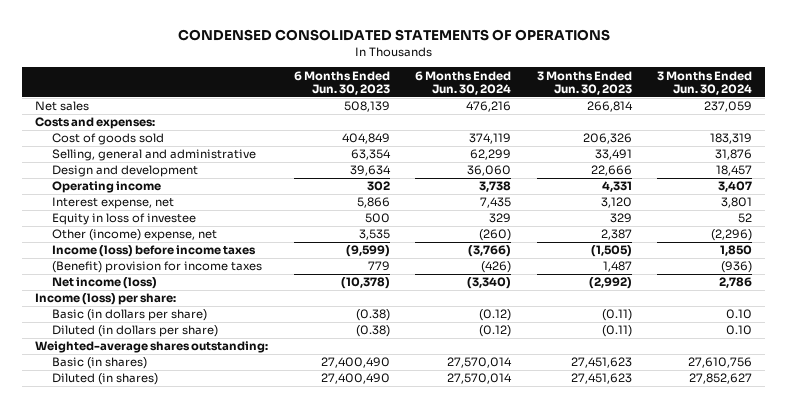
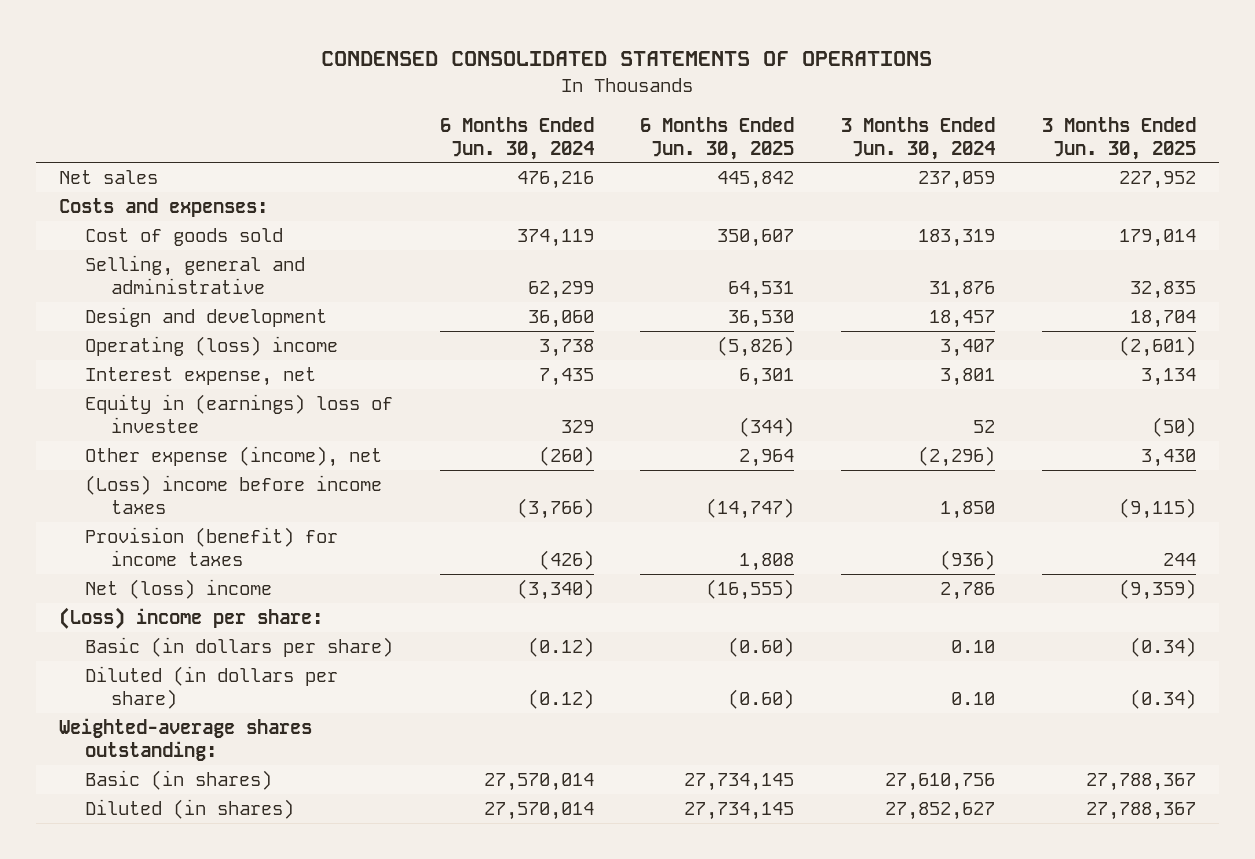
[293,70,390,96] 6 Months Ended Jun. 30, 2023 -> none
[536,70,632,96] 3 Months Ended Jun. 30, 2023 -> none
none -> [640,116,795,160] 6 Months Ended Jun. 30, 2025
none -> [1041,116,1196,160] 3 Months Ended Jun. 30, 2025
[52,181,162,194] Operating income -> [85,336,339,357] Operating (loss) income
[52,213,197,226] Equity in loss of investee -> [85,394,394,433] Equity in (earnings) loss of investee
[52,229,218,242] Other (income) expense, net -> [85,446,383,468] Other expense (income), net
[52,245,257,258] Income (loss) before income taxes -> [85,475,383,514] (Loss) income before income taxes
[52,261,263,274] (Benefit) provision for income taxes -> [85,527,339,566] Provision (benefit) for income taxes
[52,277,158,290] Net income (loss) -> [85,579,273,600] Net (loss) income
[35,293,177,306] Income (loss) per share: -> [59,607,324,630] (Loss) income per share:

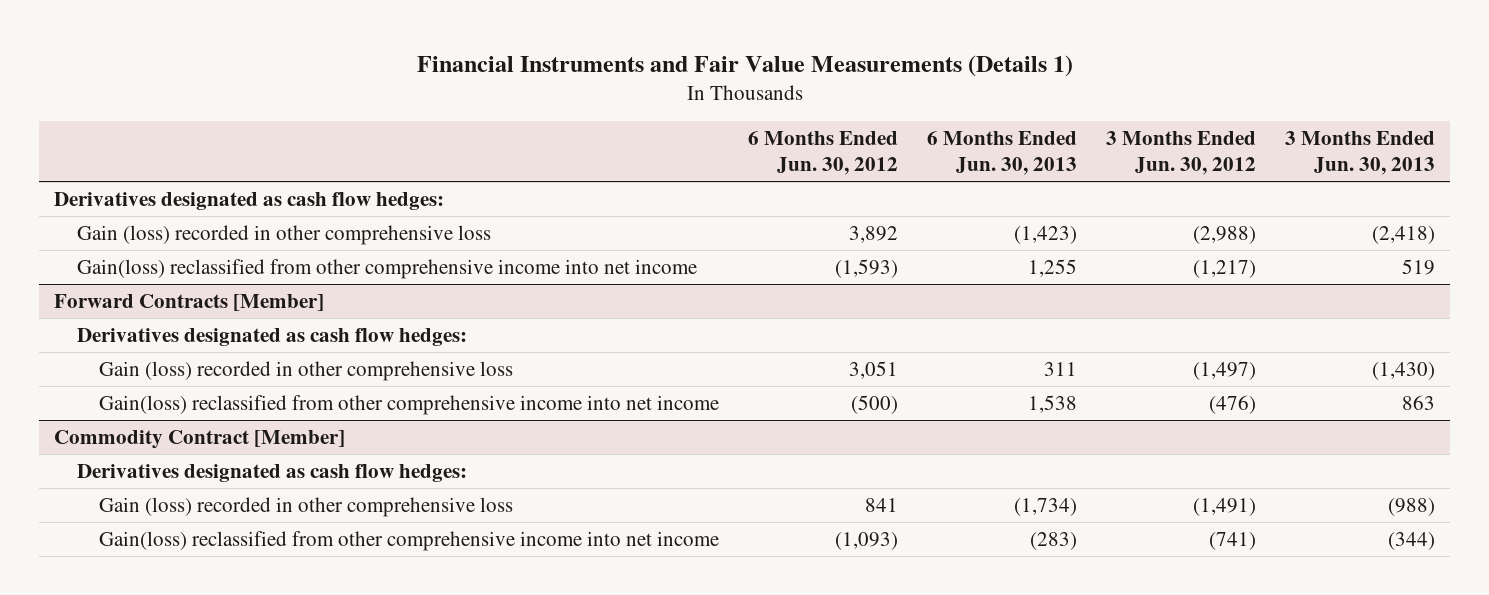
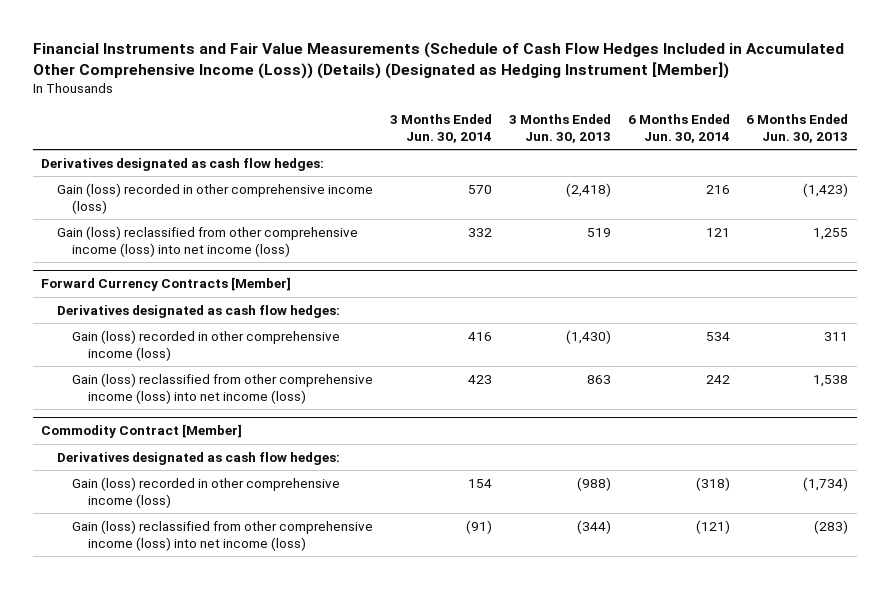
[416,54,1073,77] Financial Instruments and Fair Value Measurements (Details 1) -> [32,41,844,79] Financial Instruments and Fair Value Measurements (Schedule of Cash Flow Hedges Included in Accumulated Other Comprehensive Income (Loss)) (Details) (Designated as Hedging Instrument [Member])
[748,131,899,175] 6 Months Ended Jun. 30, 2012 -> none
[1106,131,1257,175] 3 Months Ended Jun. 30, 2012 -> none
none -> [390,114,493,144] 3 Months Ended Jun. 30, 2014
none -> [627,114,730,144] 6 Months Ended Jun. 30, 2014
[76,224,491,245] Gain (loss) recorded in other comprehensive loss -> [56,182,373,214] Gain (loss) recorded in other comprehensive income (loss)
[76,258,697,279] Gain(loss) reclassified from other comprehensive income into net income -> [56,225,358,257] Gain (loss) reclassified from other comprehensive income (loss) into net income (loss)
[53,293,324,311] Forward Contracts [Member] -> [41,277,292,292] Forward Currency Contracts [Member]
[99,360,514,381] Gain (loss) recorded in other comprehensive loss -> [72,329,341,361] Gain (loss) recorded in other comprehensive income (loss)
[99,394,720,415] Gain(loss) reclassified from other comprehensive income into net income -> [72,372,374,404] Gain (loss) reclassified from other comprehensive income (loss) into net income (loss)
[99,496,514,517] Gain (loss) recorded in other comprehensive loss -> [72,476,341,508] Gain (loss) recorded in other comprehensive income (loss)
[99,530,720,551] Gain(loss) reclassified from other comprehensive income into net income -> [72,519,374,551] Gain (loss) reclassified from other comprehensive income (loss) into net income (loss)

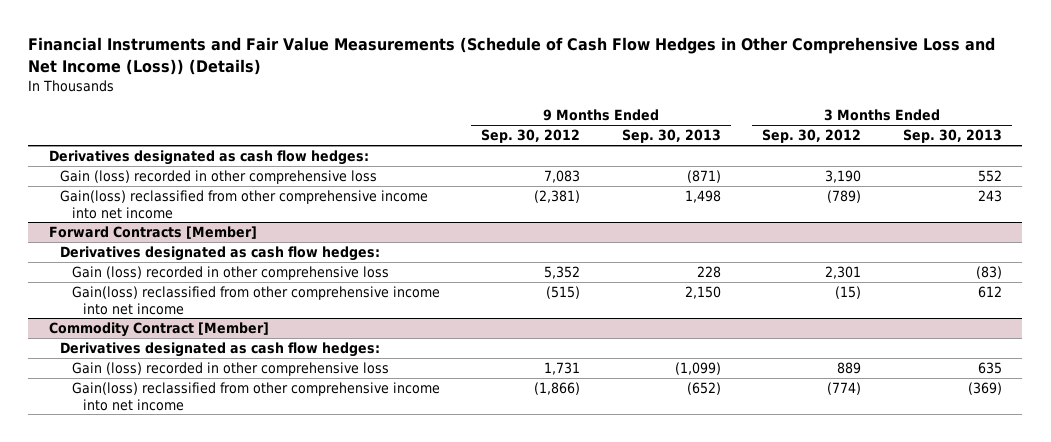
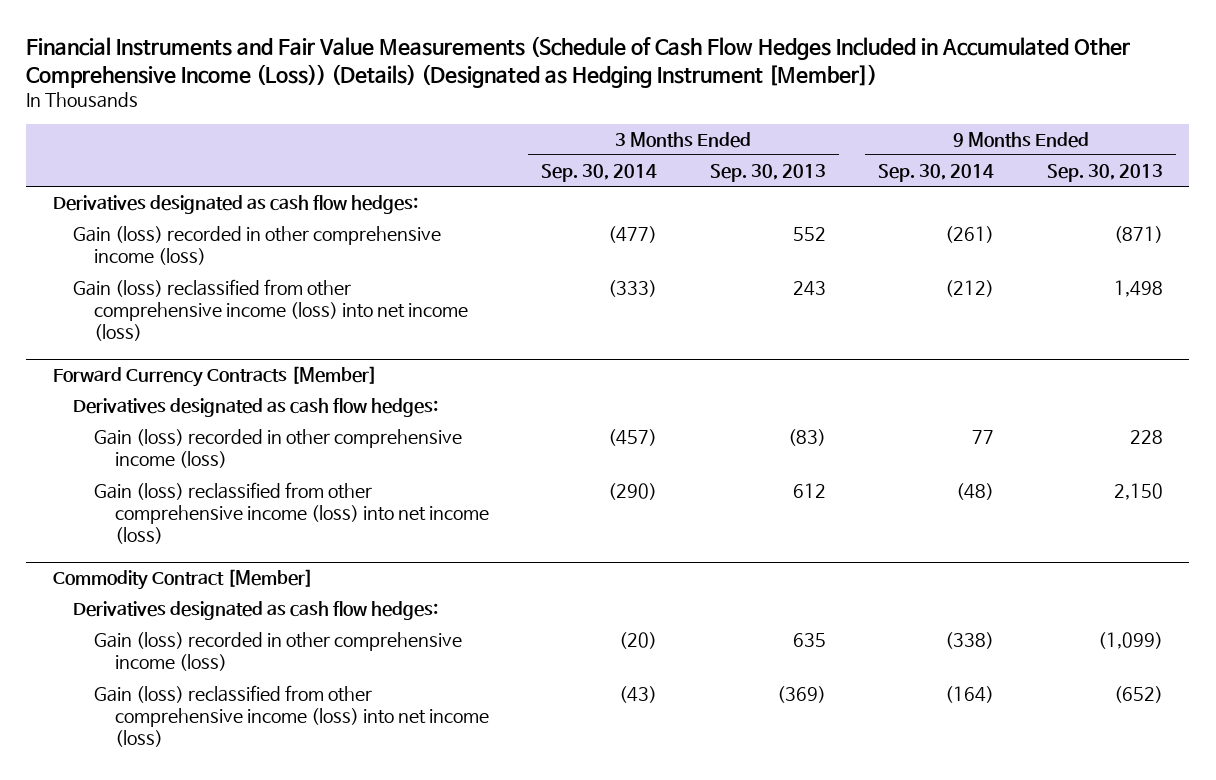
[28,37,996,76] Financial Instruments and Fair Value Measurements (Schedule of Cash Flow Hedges in Other Comprehensive Loss and Net Income (Loss)) (Details) -> [26,36,1131,88] Financial Instruments and Fair Value Measurements (Schedule of Cash Flow Hedges Included in Accumulated Other Comprehensive Income (Loss)) (Details) (Designated as Hedging Instrument [Member])
[481,129,581,144] Sep. 30, 2012 -> none
[762,129,862,144] Sep. 30, 2012 -> none
none -> [541,164,658,183] Sep. 30, 2014
none -> [878,164,995,183] Sep. 30, 2014
[60,170,378,185] Gain (loss) recorded in other comprehensive loss -> [73,226,442,266] Gain (loss) recorded in other comprehensive income (loss)
[60,190,429,219] Gain(loss) reclassified from other comprehensive income into net income -> [73,279,468,342] Gain (loss) reclassified from other comprehensive income (loss) into net income (loss)
[48,226,257,240] Forward Contracts [Member] -> [52,366,377,388] Forward Currency Contracts [Member]
[71,266,389,281] Gain (loss) recorded in other comprehensive loss -> [93,429,462,469] Gain (loss) recorded in other comprehensive income (loss)
[71,286,440,315] Gain(loss) reclassified from other comprehensive income into net income -> [93,482,489,545] Gain (loss) reclassified from other comprehensive income (loss) into net income (loss)
[71,362,389,377] Gain (loss) recorded in other comprehensive loss -> [93,632,462,672] Gain (loss) recorded in other comprehensive income (loss)
[71,382,440,411] Gain(loss) reclassified from other comprehensive income into net income -> [93,685,489,748] Gain (loss) reclassified from other comprehensive income (loss) into net income (loss)

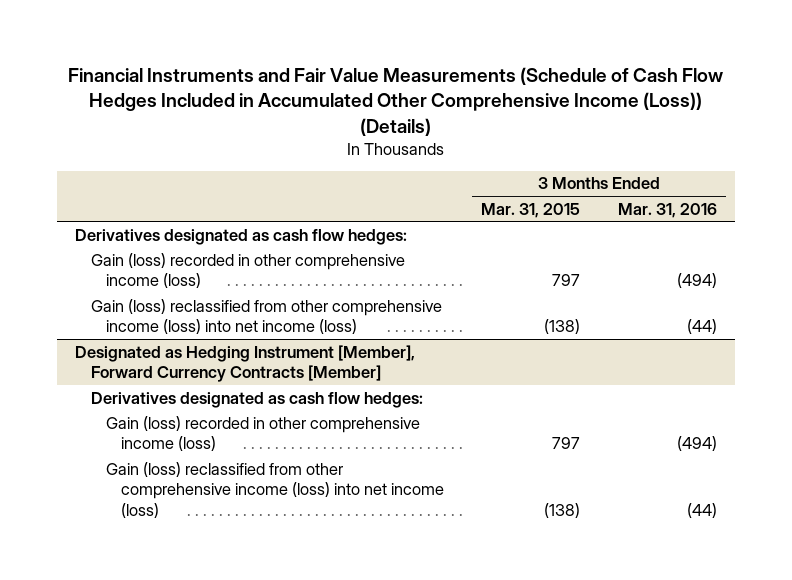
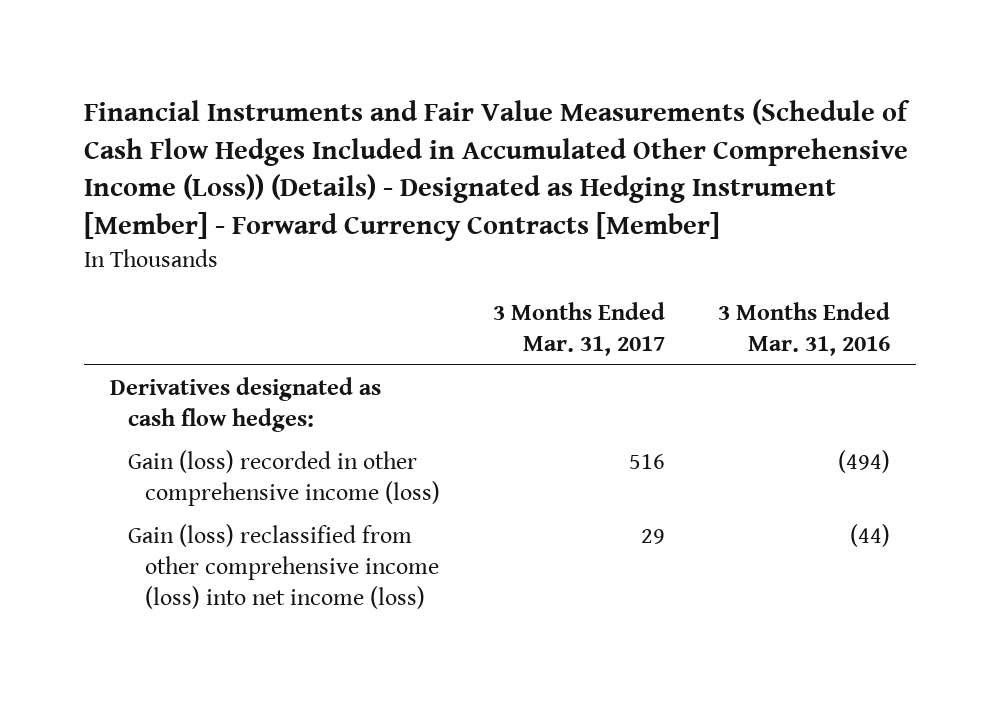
[67,66,723,136] Financial Instruments and Fair Value Measurements (Schedule of Cash Flow Hedges Included in Accumulated Other Comprehensive Income (Loss)) (Details) -> [83,99,910,242] Financial Instruments and Fair Value Measurements (Schedule of Cash Flow Hedges Included in Accumulated Other Comprehensive Income (Loss)) (Details) - Designated as Hedging Instrument [Member] - Forward Currency Contracts [Member]
[481,202,581,218] Mar. 31, 2015 -> none
none -> [492,301,665,356] 3 Months Ended Mar. 31, 2017
[75,344,416,383] Designated as Hedging Instrument [Member], Forward Currency Contracts [Member] -> none
[90,391,423,408] Derivatives designated as cash flow hedges: -> none
[105,415,420,452] Gain (loss) recorded in other comprehensive income (loss) -> none
[105,461,445,519] Gain (loss) reclassified from other comprehensive income (loss) into net income (loss) -> none

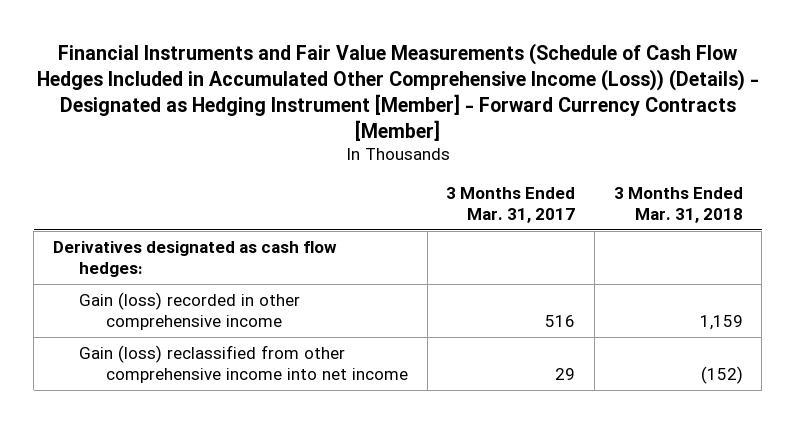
[717,301,890,356] 3 Months Ended Mar. 31, 2016 -> none
none -> [613,187,743,223] 3 Months Ended Mar. 31, 2018
[127,450,440,507] Gain (loss) recorded in other comprehensive income (loss) -> [79,291,301,330] Gain (loss) recorded in other comprehensive income
[127,524,439,610] Gain (loss) reclassified from other comprehensive income (loss) into net income (loss) -> [79,344,409,383] Gain (loss) reclassified from other comprehensive income into net income

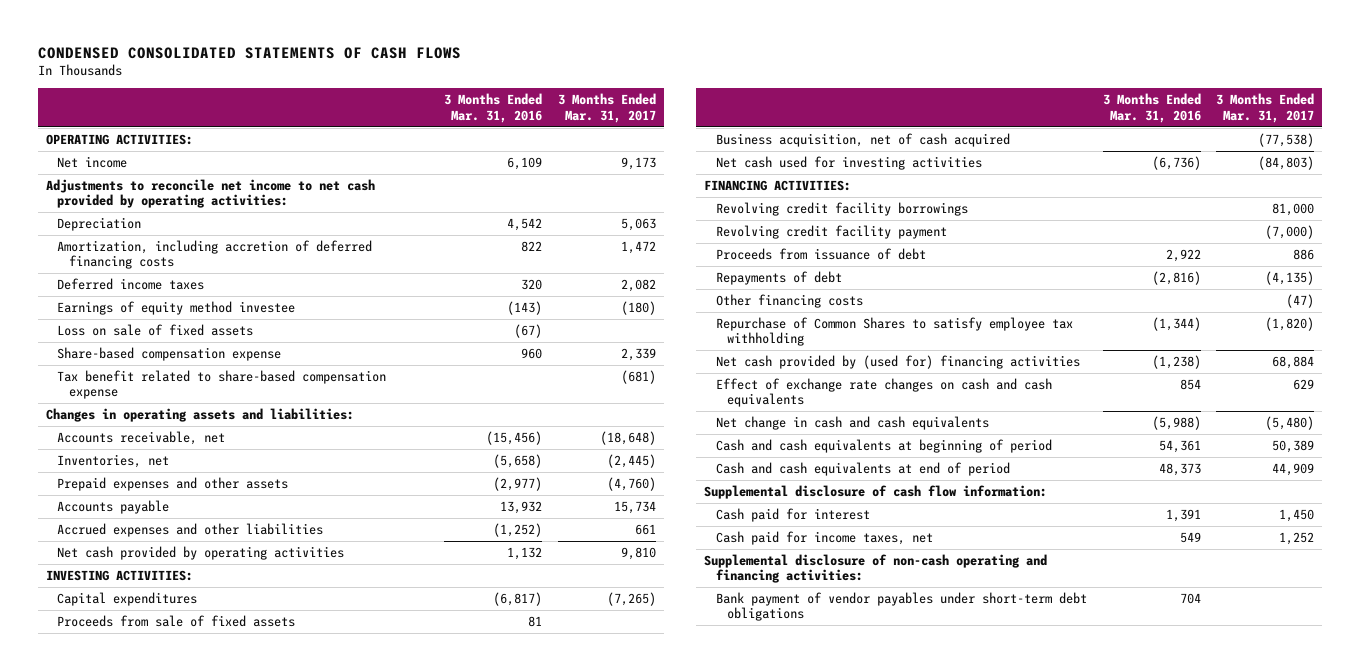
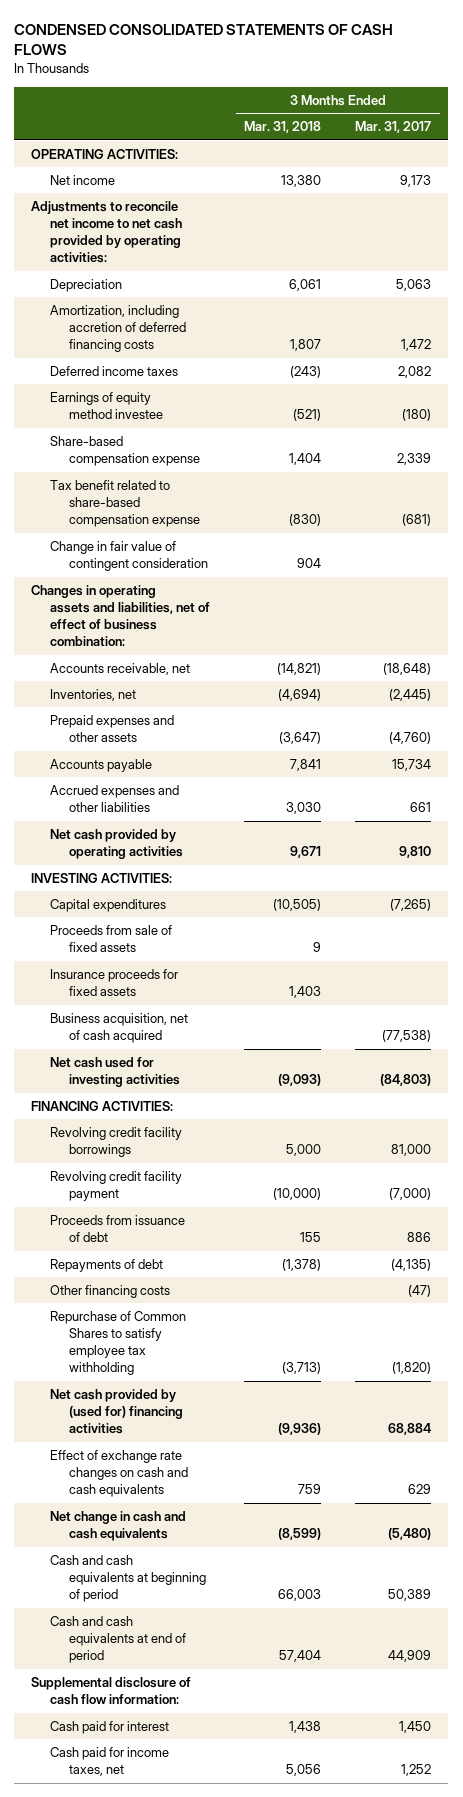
[444,93,543,123] 3 Months Ended Mar. 31, 2016 -> none
none -> [244,121,322,134] Mar. 31, 2018
[57,323,254,336] Loss on sale of fixed assets -> none
none -> [49,541,208,572] Change in fair value of contingent consideration
[45,407,354,422] Changes in operating assets and liabilities: -> [31,585,210,647] Changes in operating assets and liabilities, net of effect of business combination:
none -> [49,969,178,997] Insurance proceeds for fixed assets
[704,553,1048,584] Supplemental disclosure of non-cash operating and financing activities: -> none
[715,591,1087,622] Bank payment of vendor payables under short-term debt obligations -> none

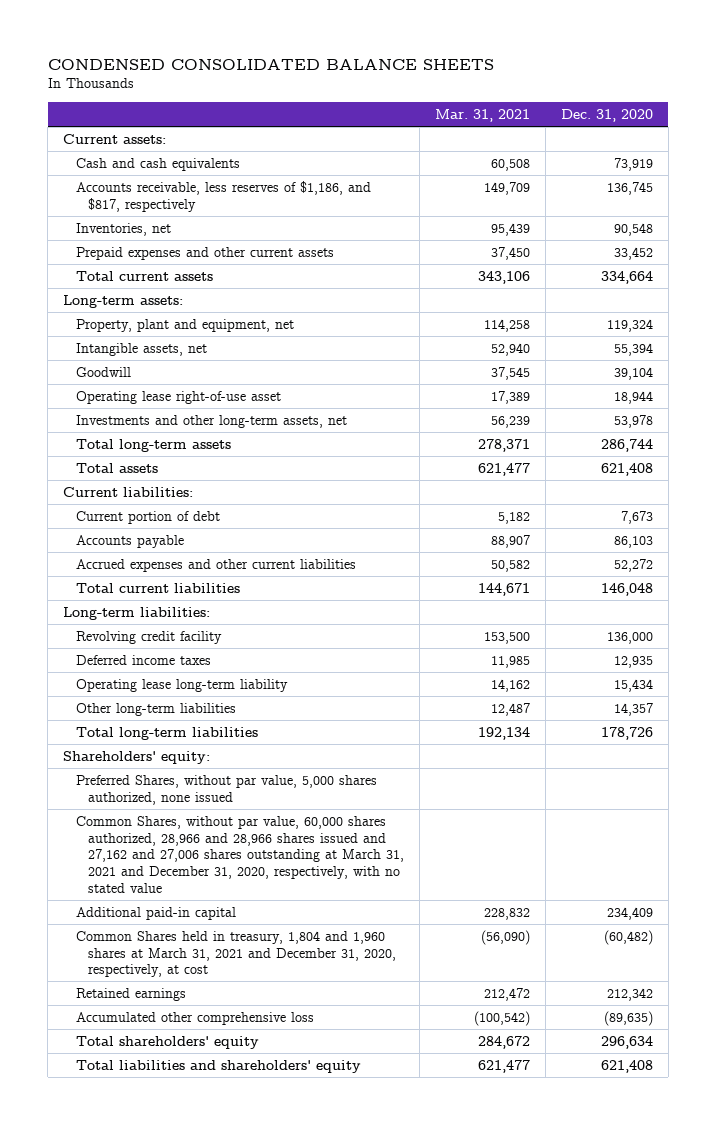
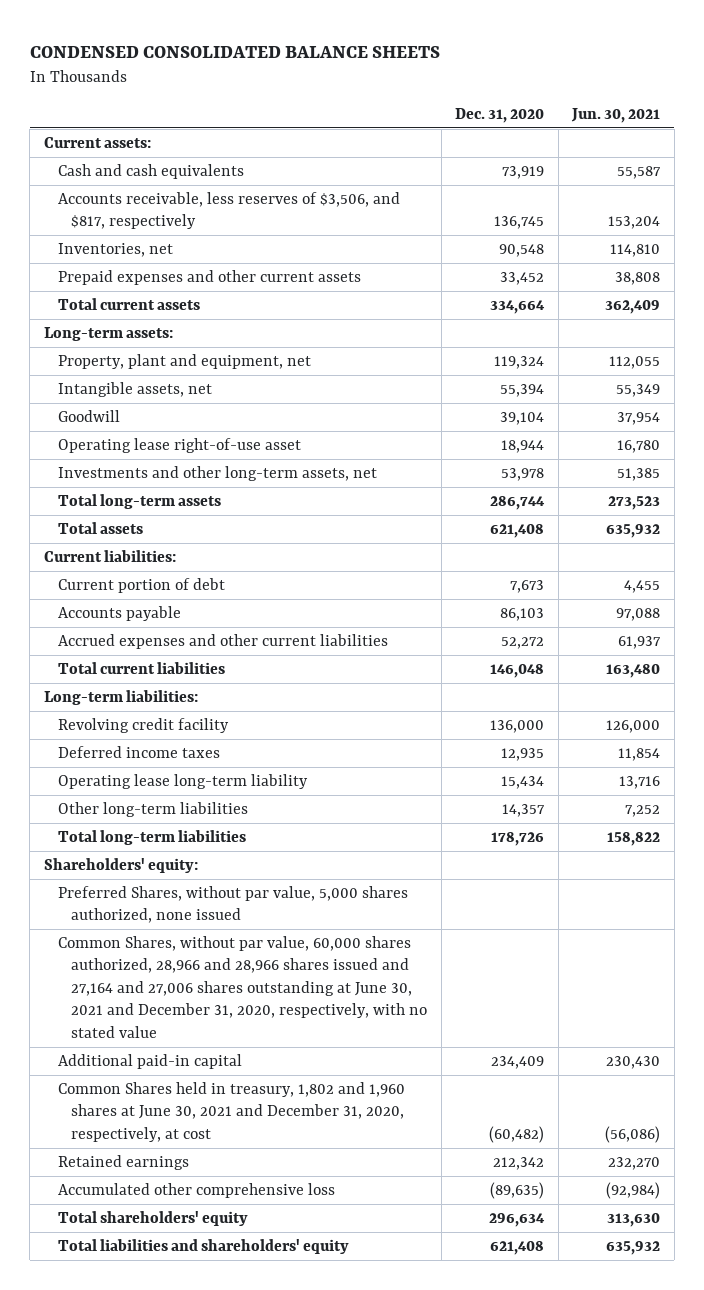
[434,109,530,123] Mar. 31, 2021 -> none
none -> [571,108,661,124] Jun. 30, 2021
[75,180,371,212] Accounts receivable, less reserves of $1,186, and $817, respectively -> [57,192,400,230] Accounts receivable, less reserves of $3,506, and $817, respectively
[75,815,405,893] Common Shares, without par value, 60,000 shares authorized, 28,966 and 28,966 shares issued and 27,162 and 27,006 shares outstanding at March 31, 2021 and December 31, 2020, respectively, with no stated value -> [57,936,428,1038] Common Shares, without par value, 60,000 shares authorized, 28,966 and 28,966 shares issued and 27,164 and 27,006 shares outstanding at June 30, 2021 and December 31, 2020, respectively, with no stated value
[75,930,397,978] Common Shares held in treasury, 1,804 and 1,960 shares at March 31, 2021 and December 31, 2020, respectively, at cost -> [57,1082,405,1142] Common Shares held in treasury, 1,802 and 1,960 shares at June 30, 2021 and December 31, 2020, respectively, at cost

